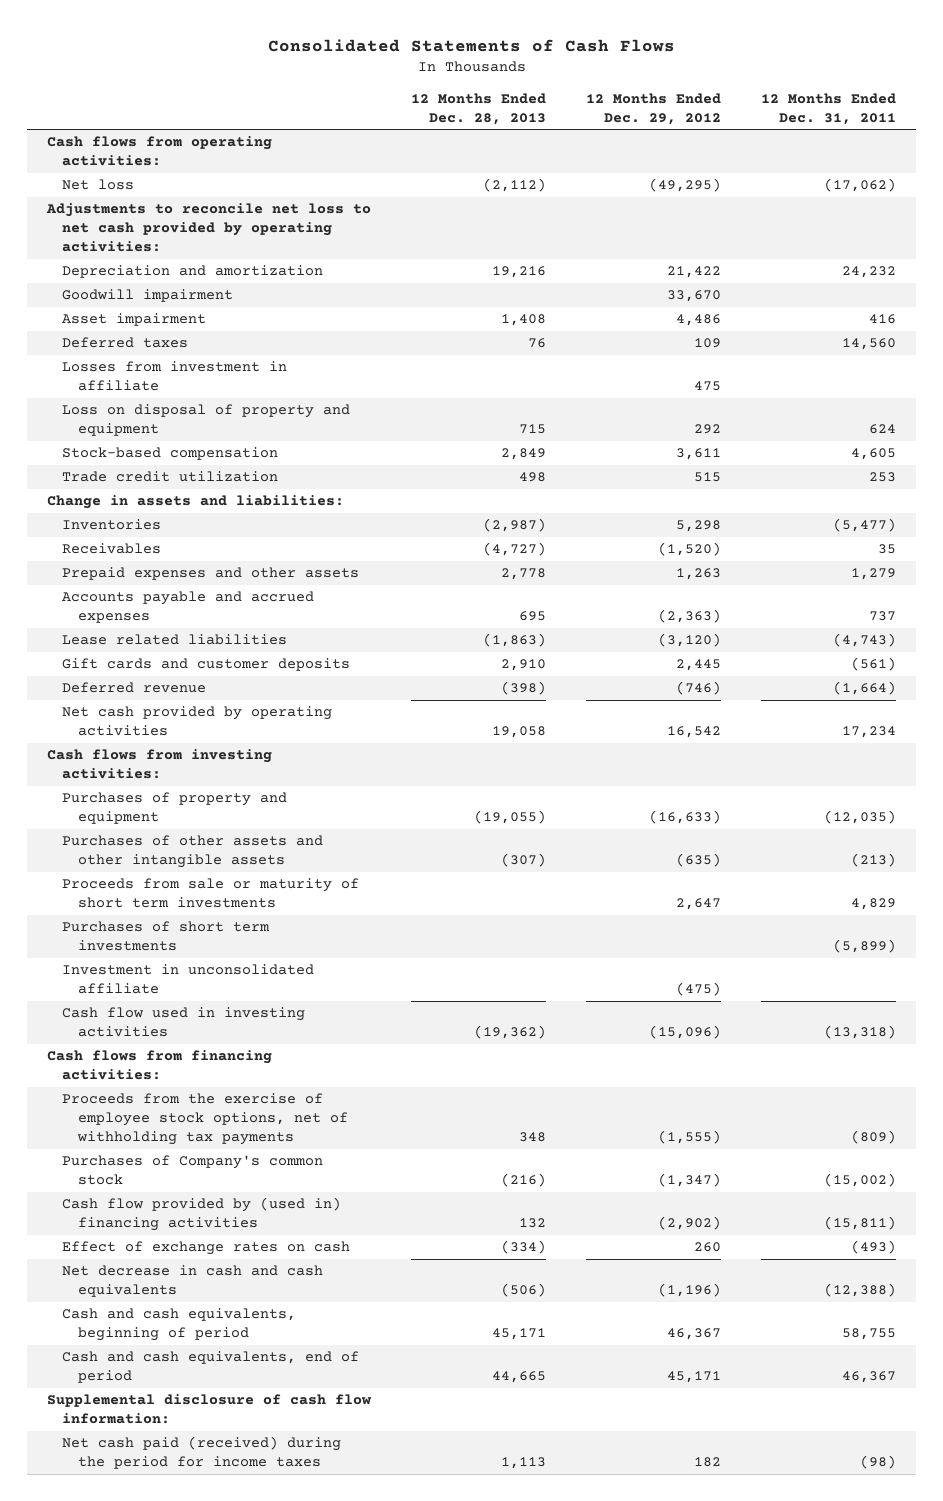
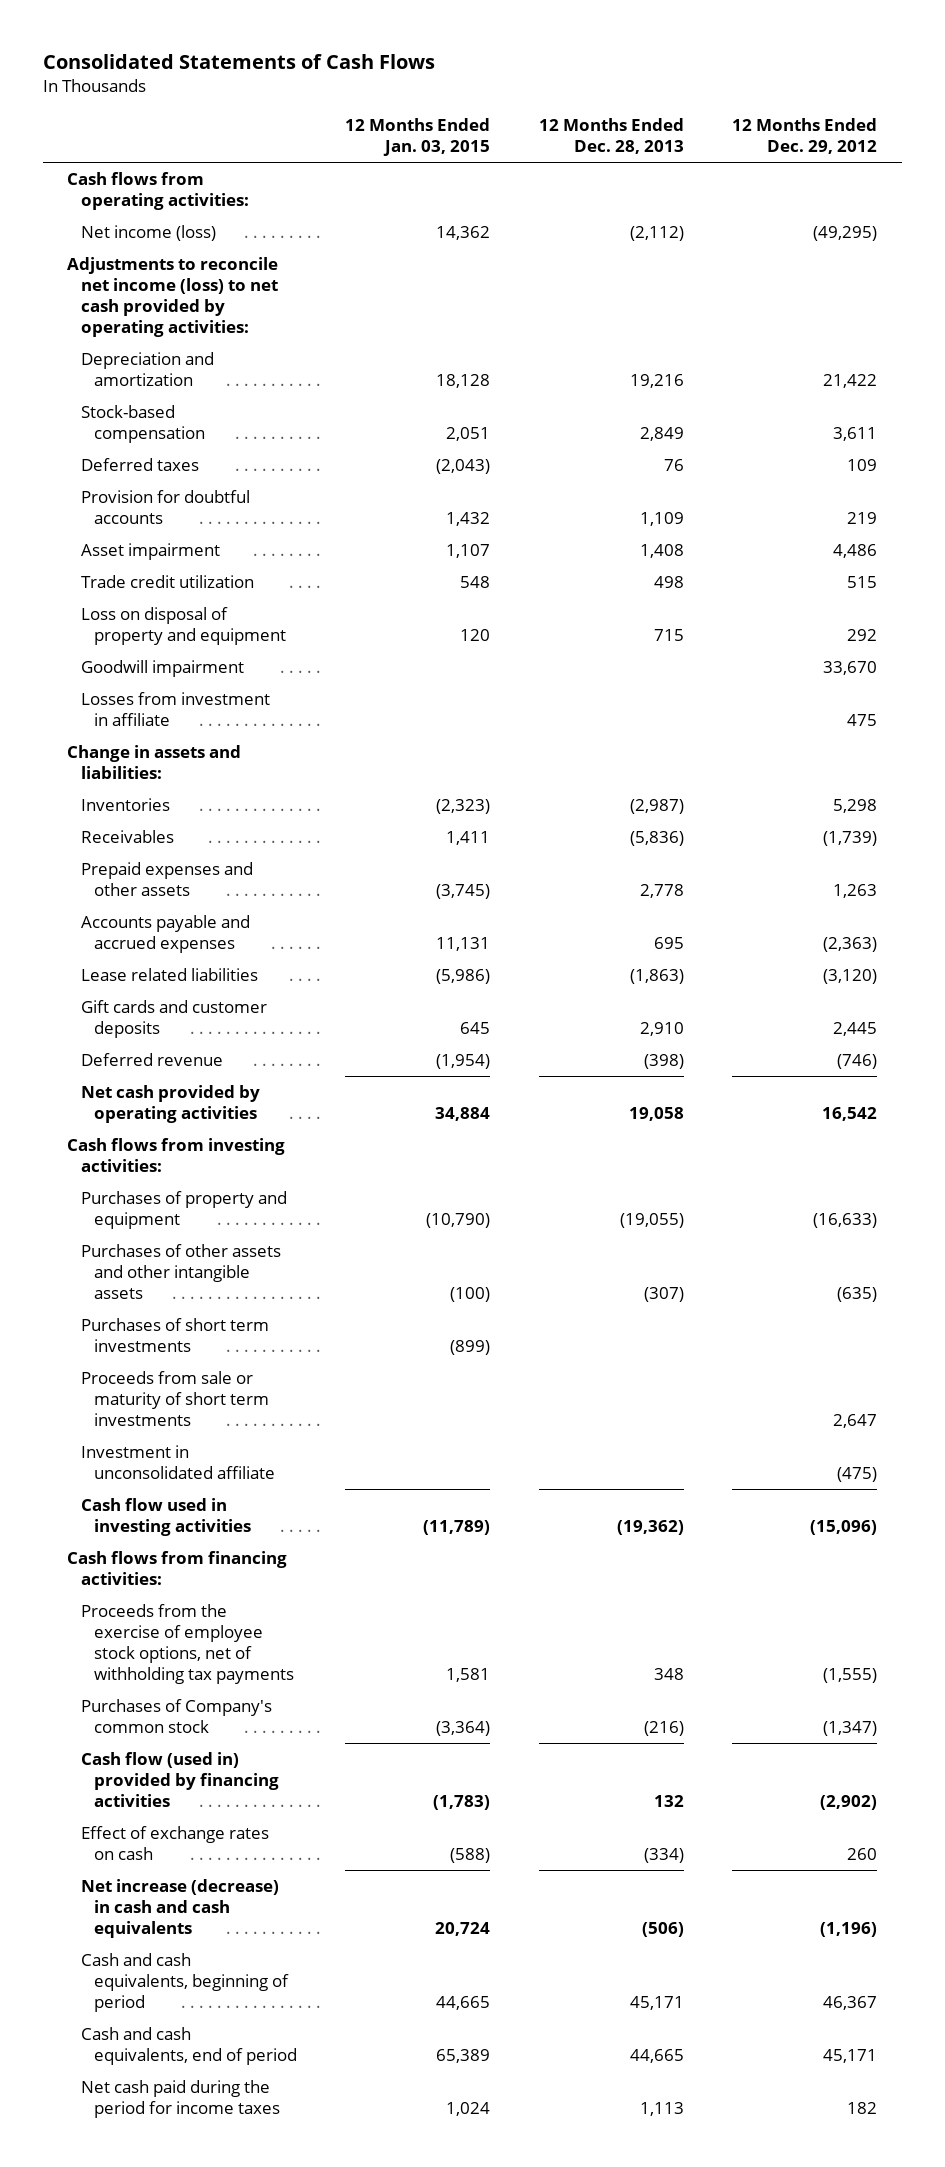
[761,92,897,125] 12 Months Ended Dec. 31, 2011 -> none
none -> [345,118,491,157] 12 Months Ended Jan. 03, 2015
[62,179,135,191] Net loss -> [80,224,216,241] Net income (loss)
[46,203,372,253] Adjustments to reconcile net loss to net cash provided by operating activities: -> [67,256,279,337] Adjustments to reconcile net income (loss) to net cash provided by operating activities:
[62,337,189,349] Deferred taxes -> [80,457,199,471] Deferred taxes
none -> [80,489,250,524] Provision for doubtful accounts
[62,313,207,327] Asset impairment -> [80,542,220,560] Asset impairment
[62,404,351,437] Loss on disposal of property and equipment -> [80,606,287,645] Loss on disposal of property and equipment
[62,289,234,303] Goodwill impairment -> [80,659,244,677] Goodwill impairment
[62,361,288,392] Losses from investment in affiliate -> [80,691,270,726] Losses from investment in affiliate
[483,542,547,557] (4,727) -> [629,830,684,846] (5,836)
[658,542,722,557] (1,520) -> [823,830,878,846] (1,739)
[62,878,360,909] Proceeds from sale or maturity of short term investments -> [80,1370,270,1426] Proceeds from sale or maturity of short term investments
[62,1197,342,1232] Cash flow provided by (used in) financing activities -> [80,1751,280,1807] Cash flow (used in) provided by financing activities
[62,1265,324,1298] Net decrease in cash and cash equivalents -> [80,1878,279,1938] Net increase (decrease) in cash and cash equivalents
[47,1394,373,1425] Supplemental disclosure of cash flow information: -> none
[62,1436,342,1470] Net cash paid (received) during the period for income taxes -> [80,2079,281,2118] Net cash paid during the period for income taxes

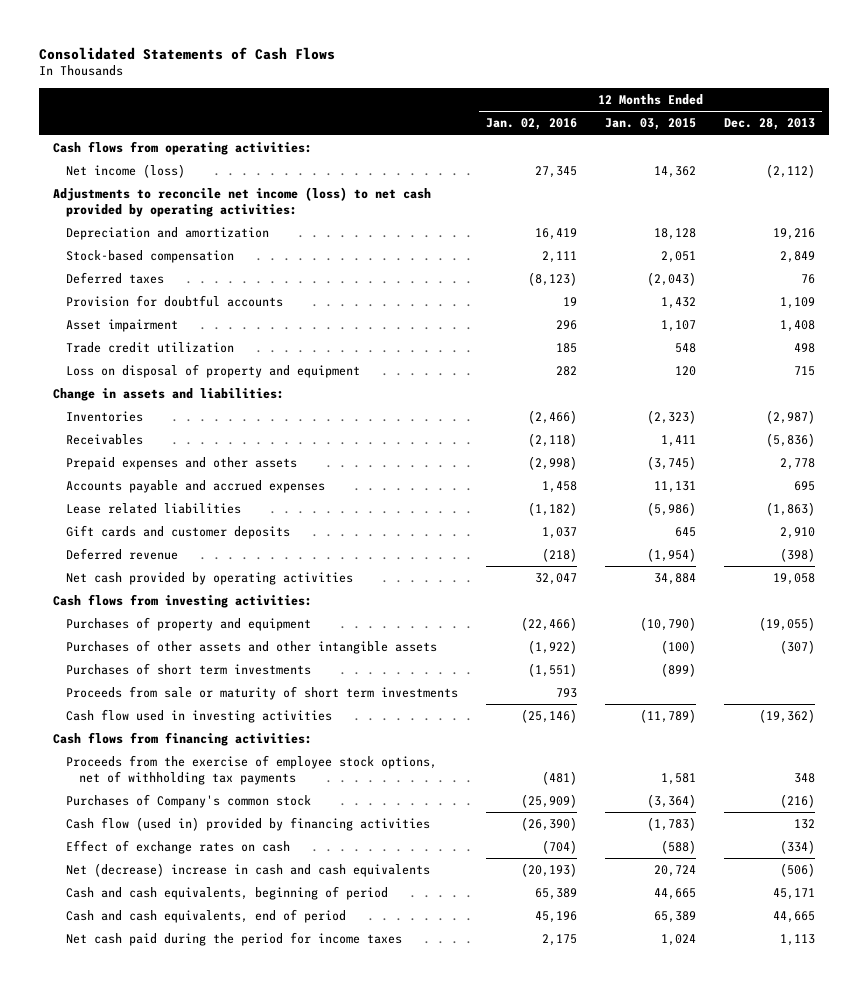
[732,118,878,155] 12 Months Ended Dec. 29, 2012 -> none
none -> [486,118,578,131] Jan. 02, 2016
[80,659,244,677] Goodwill impairment -> none
[80,691,270,726] Losses from investment in affiliate -> none
[80,1444,276,1479] Investment in unconsolidated affiliate -> none
[80,1878,279,1938] Net increase (decrease) in cash and cash equivalents -> [66,863,431,878] Net (decrease) increase in cash and cash equivalents

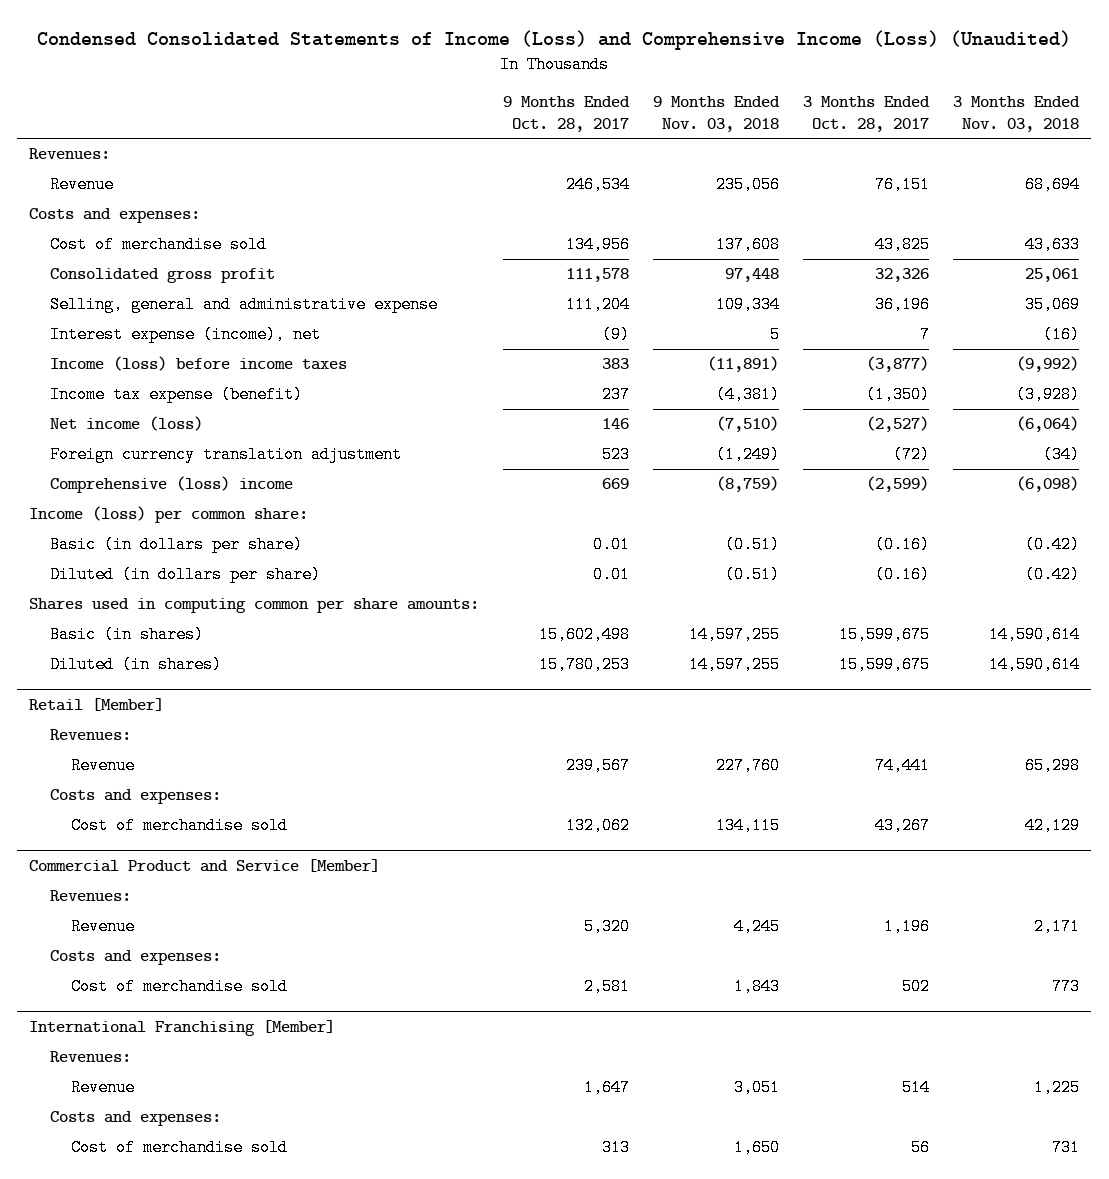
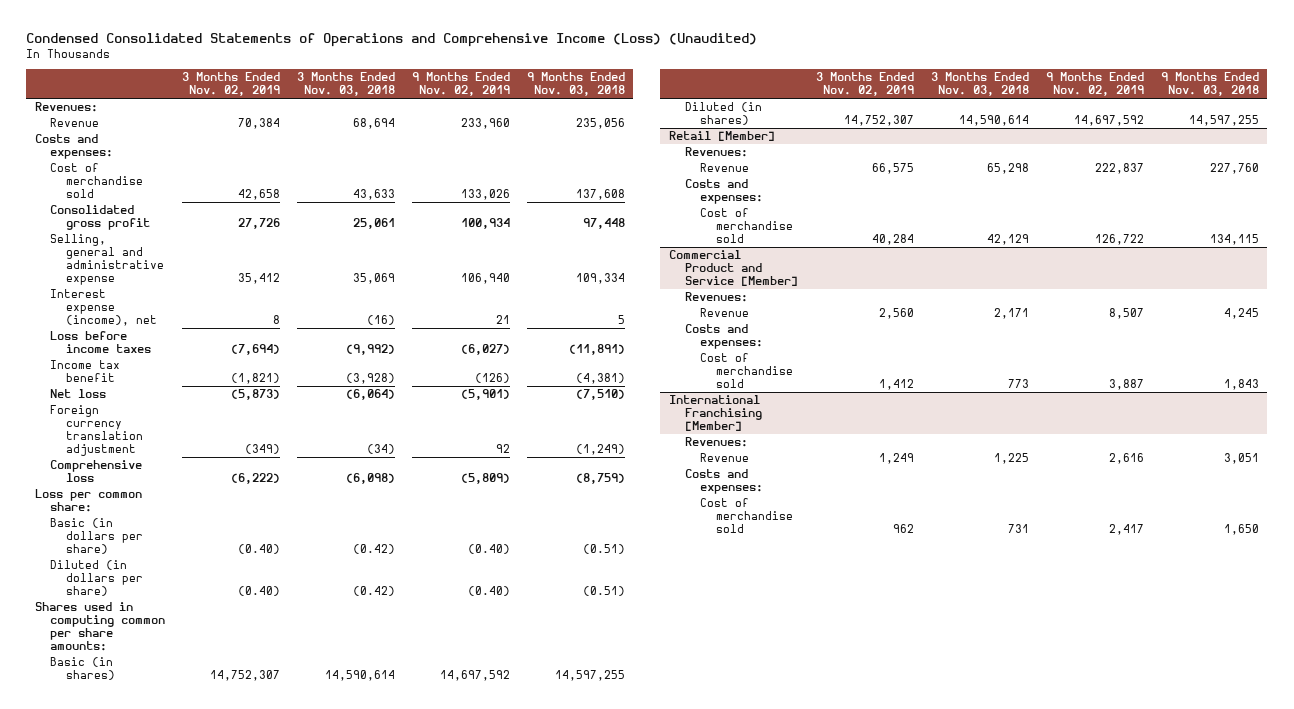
[37,29,1072,50] Condensed Consolidated Statements of Income (Loss) and Comprehensive Income (Loss) (Unaudited) -> [26,33,758,48] Condensed Consolidated Statements of Operations and Comprehensive Income (Loss) (Unaudited)
[503,96,631,132] 9 Months Ended Oct. 28, 2017 -> none
[803,96,931,132] 3 Months Ended Oct. 28, 2017 -> none
none -> [182,72,281,97] 3 Months Ended Nov. 02, 2019
none -> [411,72,510,97] 9 Months Ended Nov. 02, 2019
[49,356,347,372] Income (loss) before income taxes -> [50,331,152,354] Loss before income taxes
[49,386,303,404] Income tax expense (benefit) -> [50,360,121,383] Income tax benefit
[49,416,203,432] Net income (loss) -> [50,389,107,399] Net loss
[49,476,293,494] Comprehensive (loss) income -> [50,460,143,483] Comprehensive loss
[29,506,309,524] Income (loss) per common share: -> [34,489,142,513] Loss per common share:

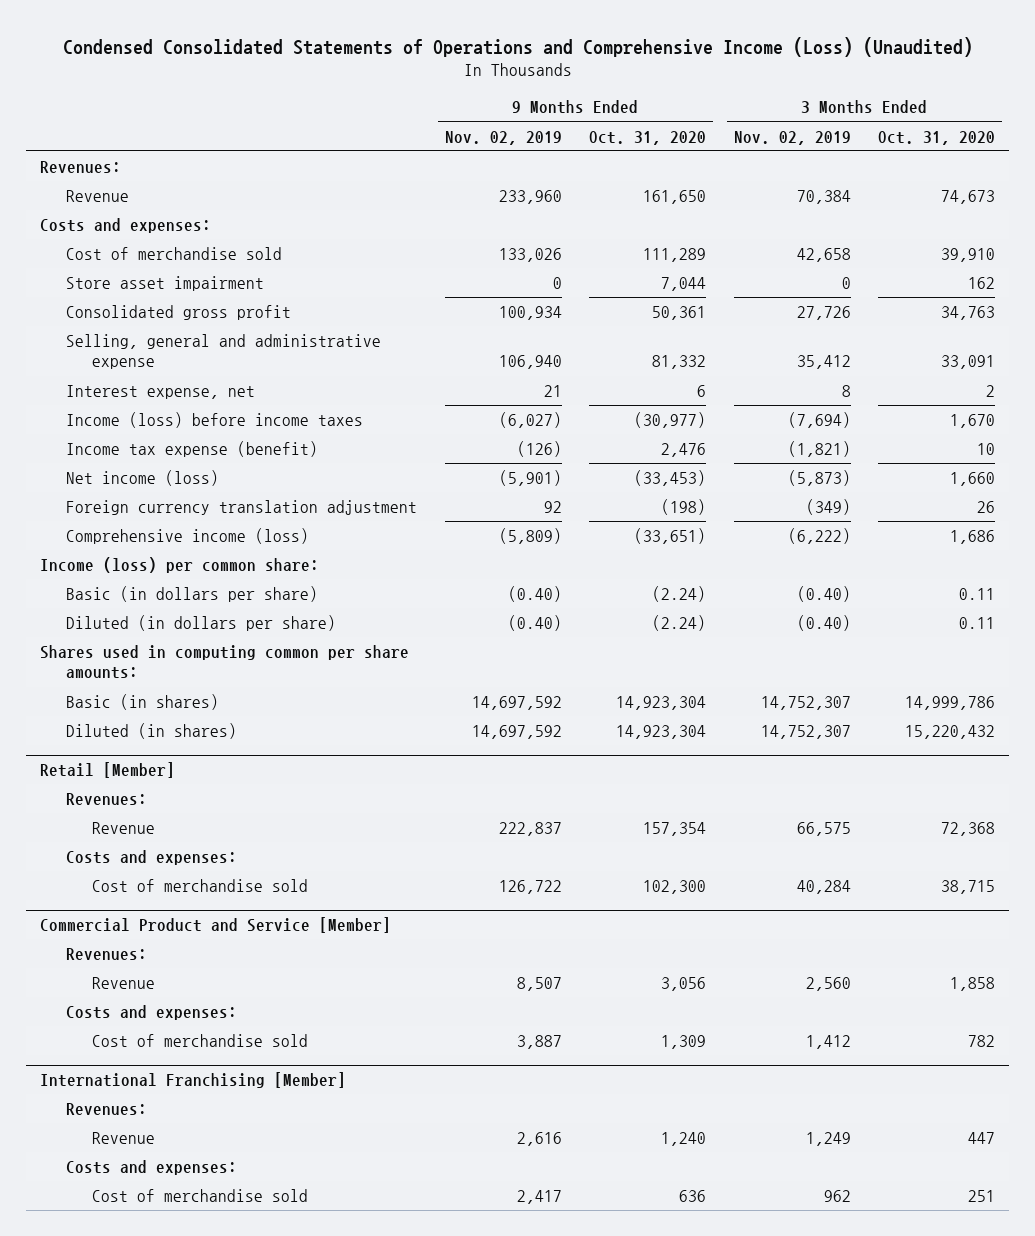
[297,72,396,97] 3 Months Ended Nov. 03, 2018 -> none
[526,72,625,97] 9 Months Ended Nov. 03, 2018 -> none
none -> [589,130,707,145] Oct. 31, 2020
none -> [878,130,996,145] Oct. 31, 2020
none -> [66,276,265,292] Store asset impairment
[50,289,158,327] Interest expense (income), net -> [66,385,256,400] Interest expense, net
[50,331,152,354] Loss before income taxes -> [66,412,364,429] Income (loss) before income taxes
[50,360,121,383] Income tax benefit -> [66,441,319,458] Income tax expense (benefit)
[50,389,107,399] Net loss -> [66,470,220,487] Net income (loss)
[50,460,143,483] Comprehensive loss -> [66,528,310,545] Comprehensive income (loss)
[34,489,142,513] Loss per common share: -> [40,557,320,574] Income (loss) per common share:

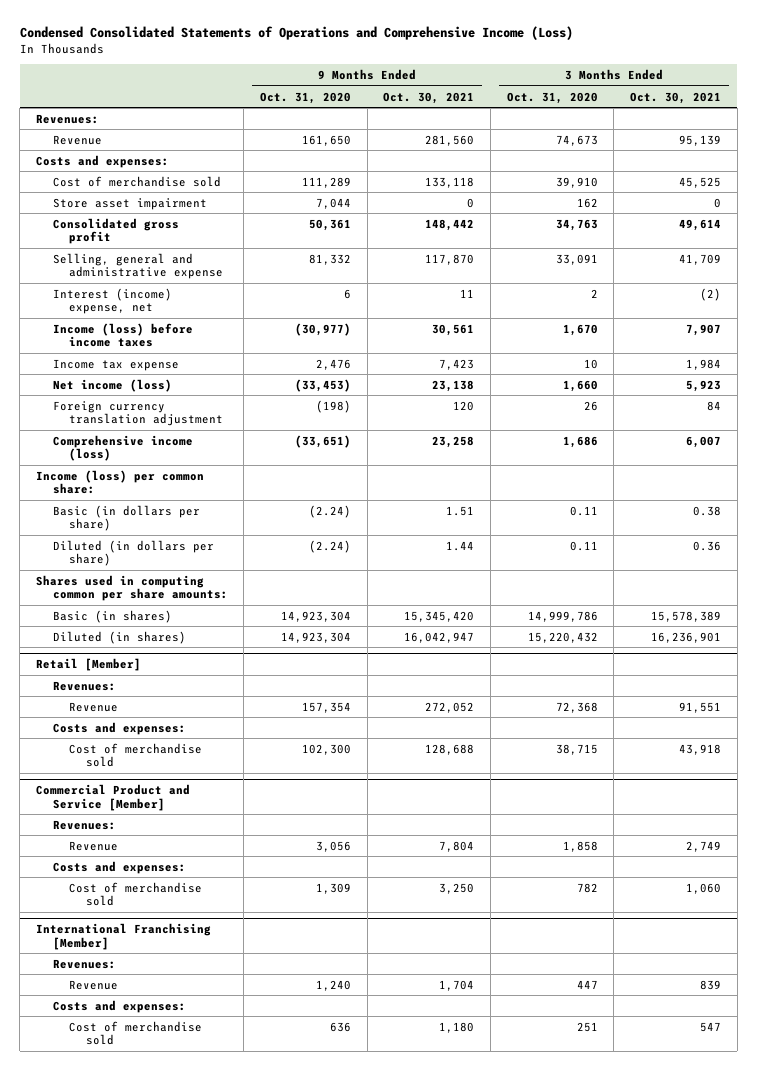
[62,36,973,57] Condensed Consolidated Statements of Operations and Comprehensive Income (Loss) (Unaudited) -> [19,26,573,41] Condensed Consolidated Statements of Operations and Comprehensive Income (Loss)
[444,130,562,145] Nov. 02, 2019 -> none
[733,130,851,145] Nov. 02, 2019 -> none
none -> [383,91,475,104] Oct. 30, 2021
none -> [629,91,721,104] Oct. 30, 2021
[66,385,256,400] Interest expense, net -> [52,287,172,315] Interest (income) expense, net
[66,441,319,458] Income tax expense (benefit) -> [52,358,179,371] Income tax expense

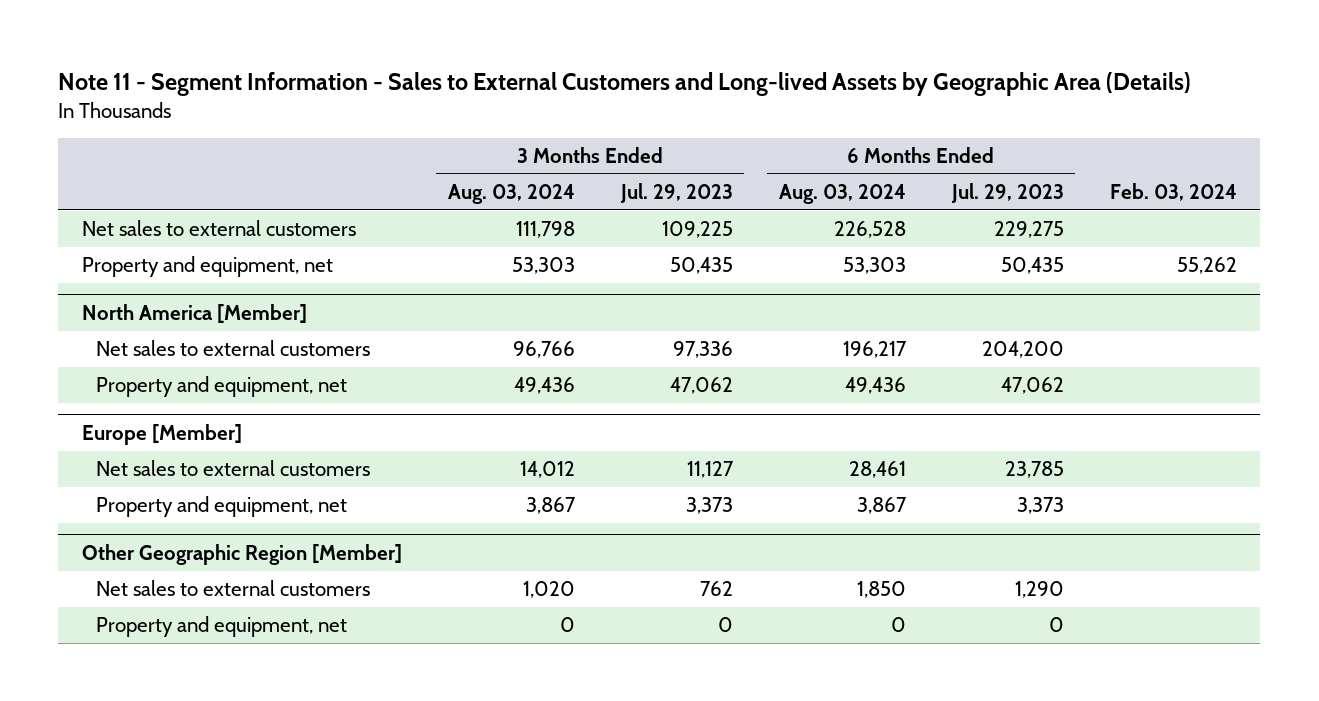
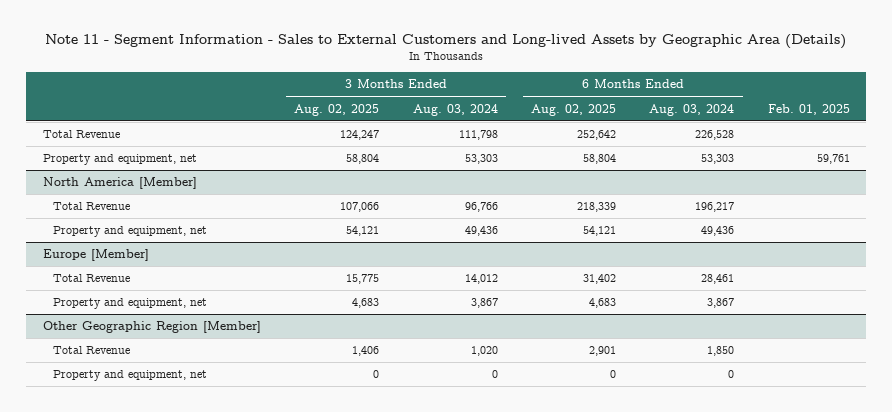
[619,182,733,203] Jul. 29, 2023 -> none
[950,182,1064,203] Jul. 29, 2023 -> none
[1110,182,1238,201] Feb. 03, 2024 -> none
none -> [294,103,380,116] Aug. 02, 2025
none -> [530,103,616,116] Aug. 02, 2025
none -> [767,103,850,115] Feb. 01, 2025
[81,220,356,237] Net sales to external customers -> [42,130,120,139] Total Revenue
[96,340,371,357] Net sales to external customers -> [52,202,130,211] Total Revenue
[96,460,371,477] Net sales to external customers -> [52,274,130,283] Total Revenue
[96,580,371,597] Net sales to external customers -> [52,346,130,355] Total Revenue

